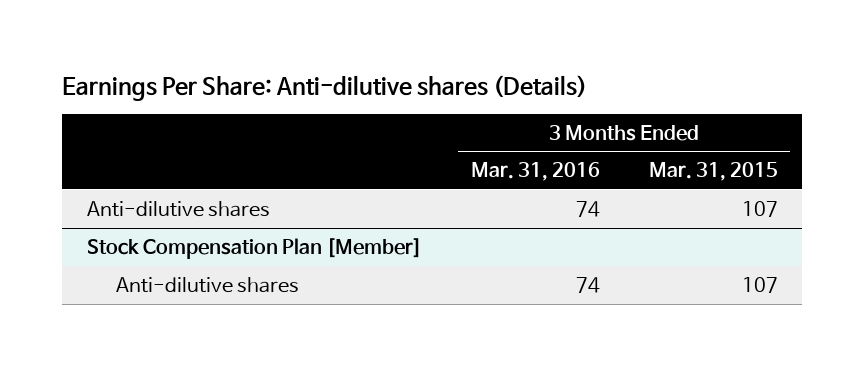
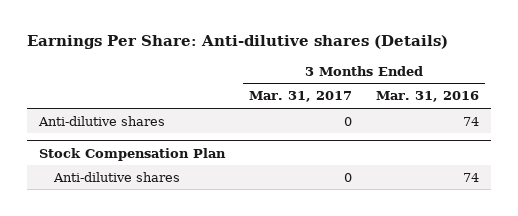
[648,162,778,182] Mar. 31, 2015 -> none
none -> [249,91,353,103] Mar. 31, 2017
[86,237,422,259] Stock Compensation Plan [Member] -> [39,147,227,161] Stock Compensation Plan

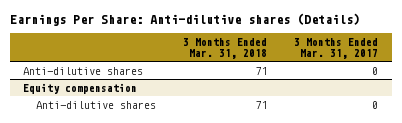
[376,91,480,103] Mar. 31, 2016 -> none
none -> [183,37,268,59] 3 Months Ended Mar. 31, 2018
[39,147,227,161] Stock Compensation Plan -> [23,82,138,94] Equity compensation

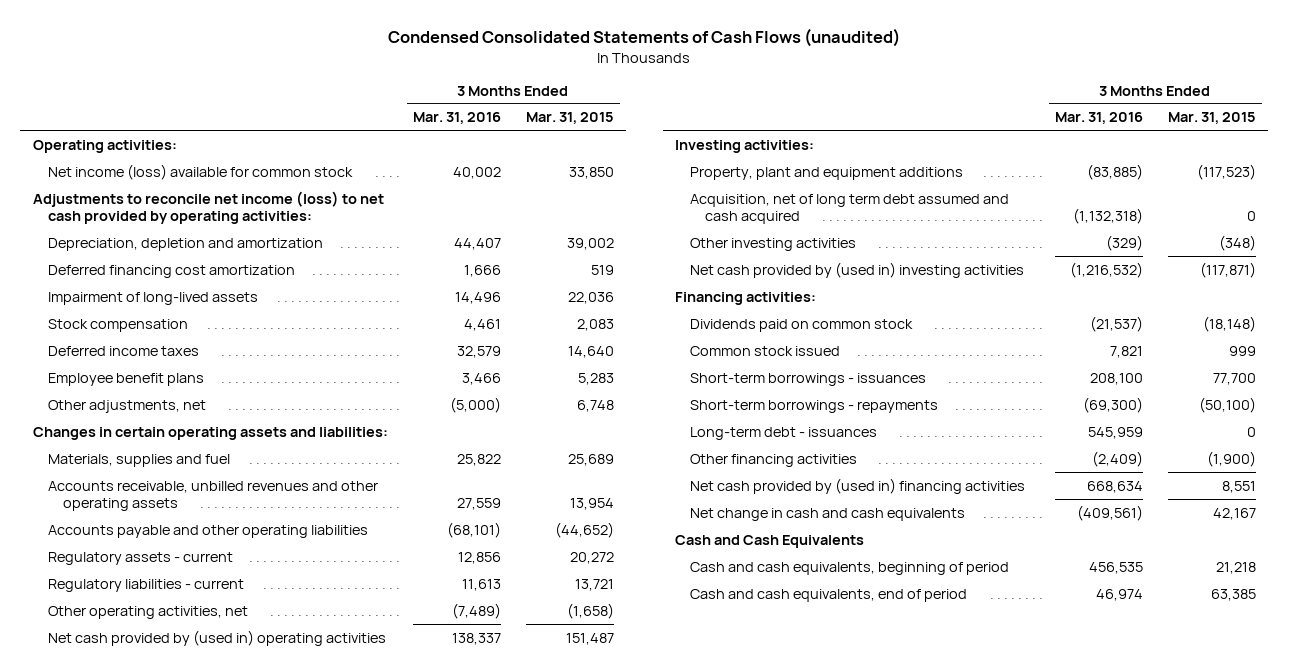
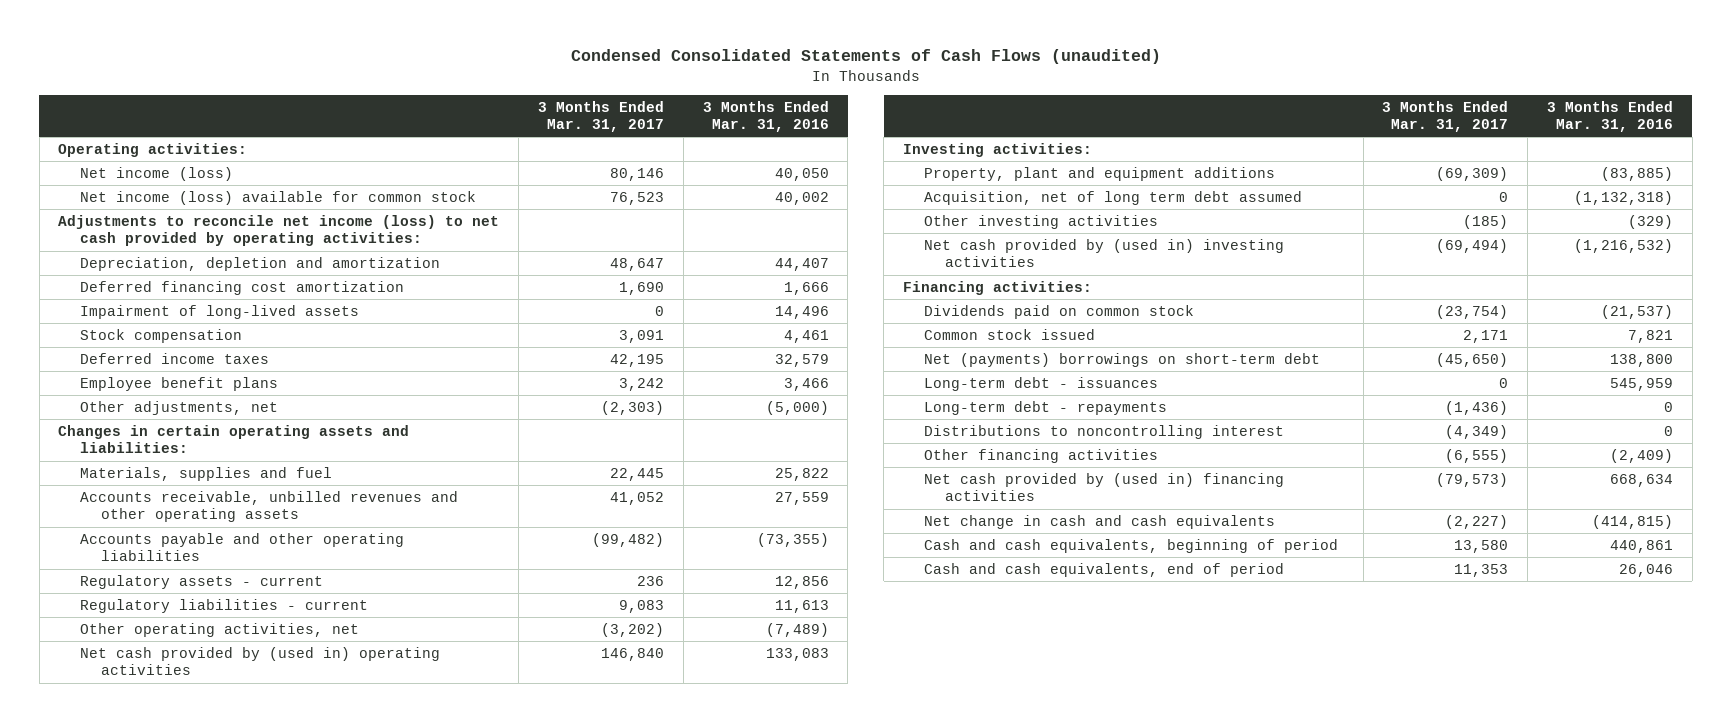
[525,112,614,125] Mar. 31, 2015 -> none
none -> [537,100,664,132] 3 Months Ended Mar. 31, 2017
none -> [79,166,233,181] Net income (loss)
[446,521,501,538] (68,101) -> [756,532,829,547] (73,355)
[451,632,501,645] 138,337 -> [765,647,829,661] 133,083
[690,193,1010,225] Acquisition, net of long term debt assumed and cash acquired -> [924,190,1303,205] Acquisition, net of long term debt assumed
[690,372,927,386] Short-term borrowings - issuances -> none
[690,399,939,413] Short-term borrowings - repayments -> none
none -> [924,352,1321,367] Net (payments) borrowings on short-term debt
none -> [924,400,1168,415] Long-term debt - repayments
none -> [924,424,1285,439] Distributions to noncontrolling interest
[675,534,865,548] Cash and Cash Equivalents -> none
[1077,504,1144,521] (409,561) -> [1592,514,1674,529] (414,815)
[1089,561,1144,574] 456,535 -> [1610,539,1674,553] 440,861
[1096,588,1144,601] 46,974 -> [1619,563,1674,577] 26,046

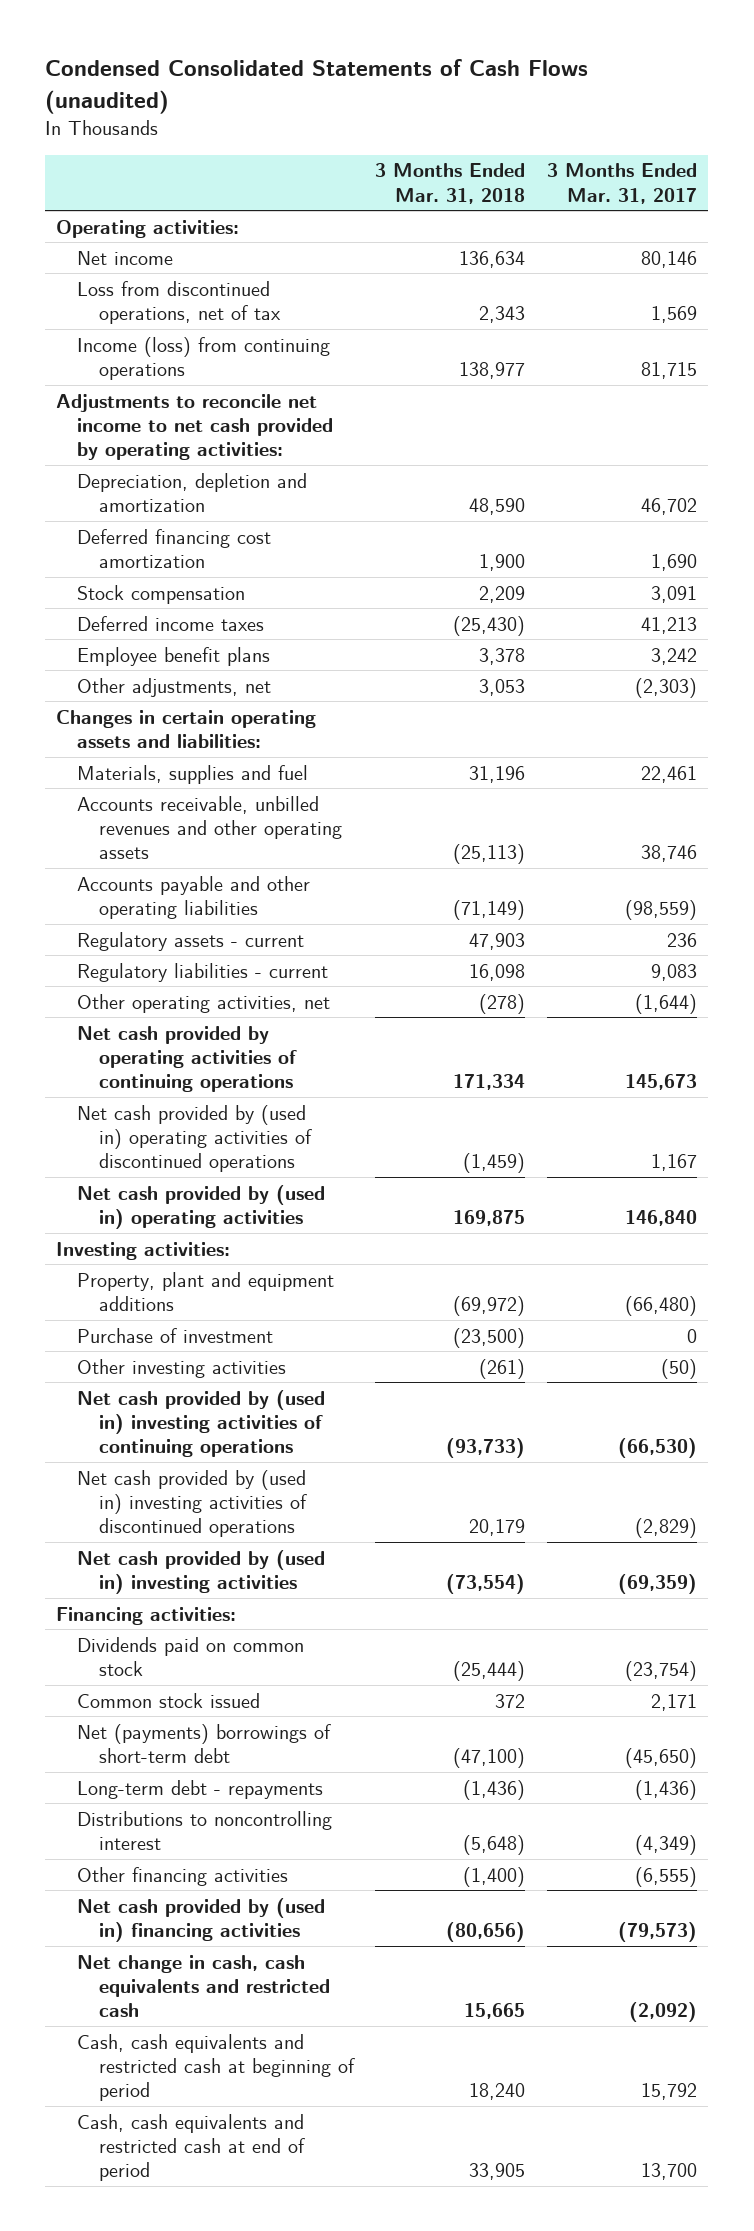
[702,100,829,132] 3 Months Ended Mar. 31, 2016 -> none
none -> [375,163,526,204] 3 Months Ended Mar. 31, 2018
[79,190,476,205] Net income (loss) available for common stock -> none
[79,166,233,181] Net income (loss) -> [77,250,174,265] Net income
none -> [77,280,281,324] Loss from discontinued operations, net of tax
none -> [77,336,331,380] Income (loss) from continuing operations
[58,214,500,247] Adjustments to reconcile net income (loss) to net cash provided by operating activities: -> [56,393,334,461] Adjustments to reconcile net income to net cash provided by operating activities:
[609,257,664,271] 48,647 -> [641,497,698,515] 46,702
[79,304,359,319] Impairment of long-lived assets -> none
[609,353,664,367] 42,195 -> [641,616,698,634] 41,213
[609,467,664,481] 22,445 -> [641,765,698,783] 22,461
[609,491,664,505] 41,052 -> [641,845,698,863] 38,746
[591,532,664,547] (99,482) -> [625,899,698,920] (98,559)
[600,622,664,637] (3,202) -> [635,993,698,1014] (1,644)
none -> [77,1025,297,1093] Net cash provided by operating activities of continuing operations
none -> [77,1104,312,1173] Net cash provided by (used in) operating activities of discontinued operations
[924,190,1303,205] Acquisition, net of long term debt assumed -> none
[1436,166,1509,181] (69,309) -> [625,1295,698,1316] (66,480)
none -> [77,1327,274,1343] Purchase of investment
[1463,214,1509,229] (185) -> [661,1358,698,1379] (50)
none -> [77,1389,326,1458] Net cash provided by (used in) investing activities of continuing operations
none -> [77,1469,307,1538] Net cash provided by (used in) investing activities of discontinued operations
[1436,238,1509,253] (69,494) -> [618,1573,698,1594] (69,359)
[924,376,1159,391] Long-term debt - issuances -> none
[924,352,1321,367] Net (payments) borrowings on short-term debt -> [77,1723,332,1763] Net (payments) borrowings of short-term debt
[924,514,1276,529] Net change in cash and cash equivalents -> [77,1954,330,2018] Net change in cash, cash equivalents and restricted cash
[1445,514,1509,529] (2,227) -> [629,2002,698,2023] (2,092)
[924,538,1339,553] Cash and cash equivalents, beginning of period -> [77,2033,355,2102] Cash, cash equivalents and restricted cash at beginning of period
[1454,539,1509,553] 13,580 -> [641,2083,698,2101] 15,792
[924,562,1285,577] Cash and cash equivalents, end of period -> [77,2113,305,2182] Cash, cash equivalents and restricted cash at end of period
[1454,563,1509,577] 11,353 -> [641,2163,698,2181] 13,700

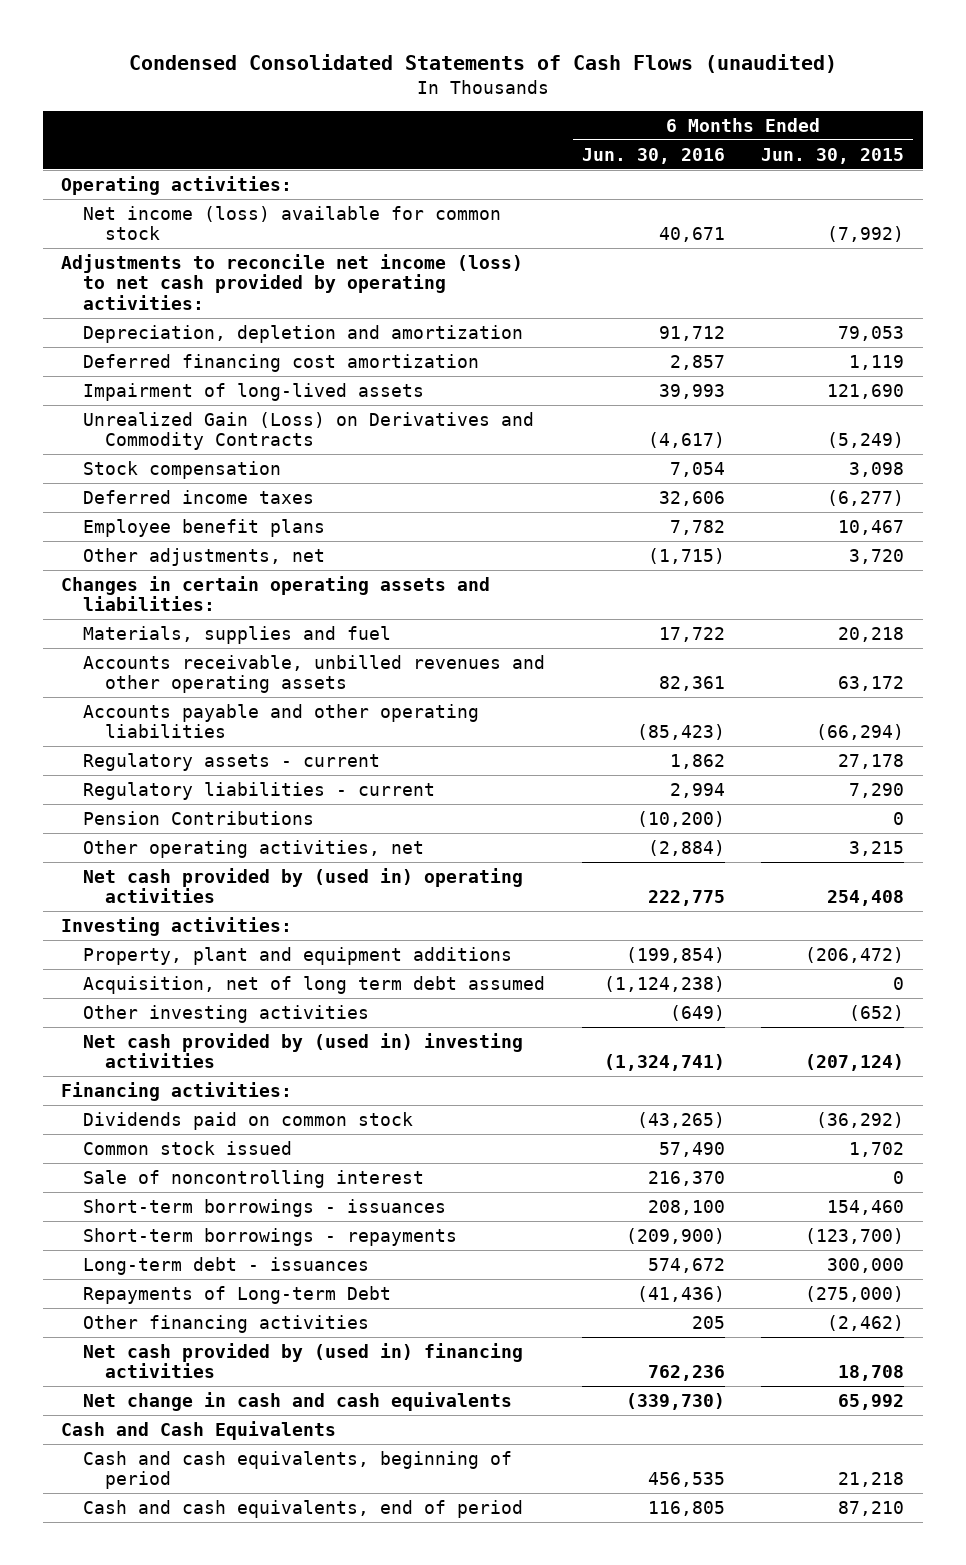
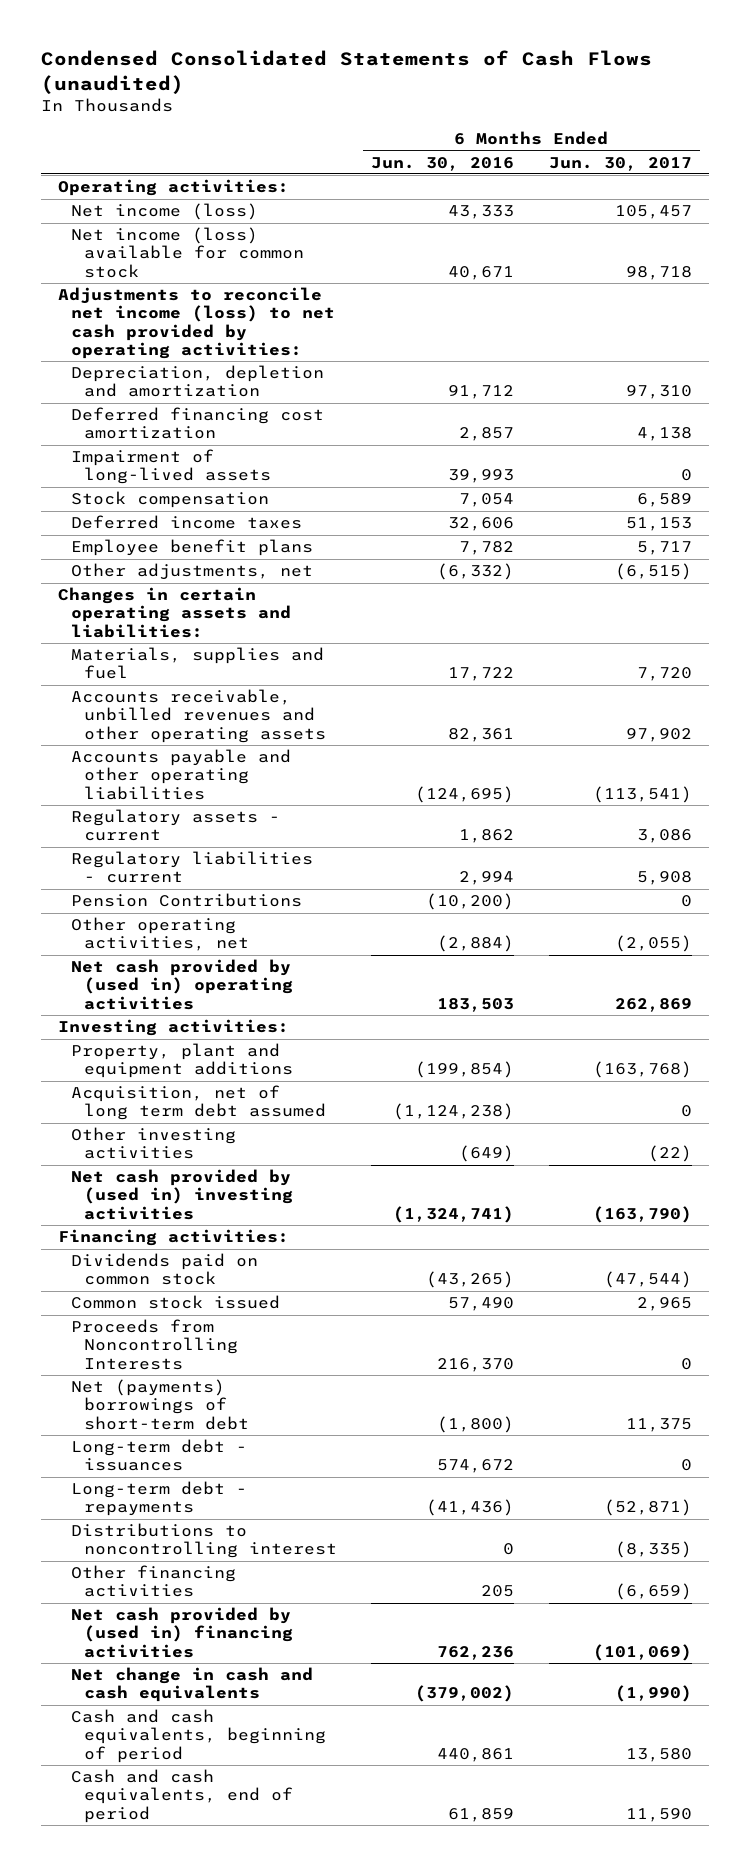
[761,147,905,164] Jun. 30, 2015 -> none
none -> [548,156,692,171] Jun. 30, 2017
none -> [71,203,259,221] Net income (loss)
[83,411,535,451] Unrealized Gain (Loss) on Derivatives and Commodity Contracts -> none
[647,547,725,564] (1,715) -> [437,563,515,581] (6,332)
[636,724,725,741] (85,423) -> [415,785,515,803] (124,695)
[647,890,725,907] 222,775 -> [437,997,515,1012] 183,503
[83,1198,447,1217] Short-term borrowings - issuances -> none
[83,1227,458,1246] Short-term borrowings - repayments -> none
[83,1169,425,1188] Sale of noncontrolling interest -> [71,1319,239,1370] Proceeds from Noncontrolling Interests
none -> [71,1379,250,1430] Net (payments) borrowings of short-term debt
[83,1285,392,1304] Repayments of Long-term Debt -> [71,1481,248,1517] Long-term debt - repayments
none -> [71,1523,338,1559] Distributions to noncontrolling interest
[61,1420,337,1440] Cash and Cash Equivalents -> none
[625,1392,725,1410] (339,730) -> [415,1685,515,1703] (379,002)
[647,1472,725,1488] 456,535 -> [437,1747,515,1762] 440,861
[647,1500,725,1516] 116,805 -> [448,1807,515,1822] 61,859

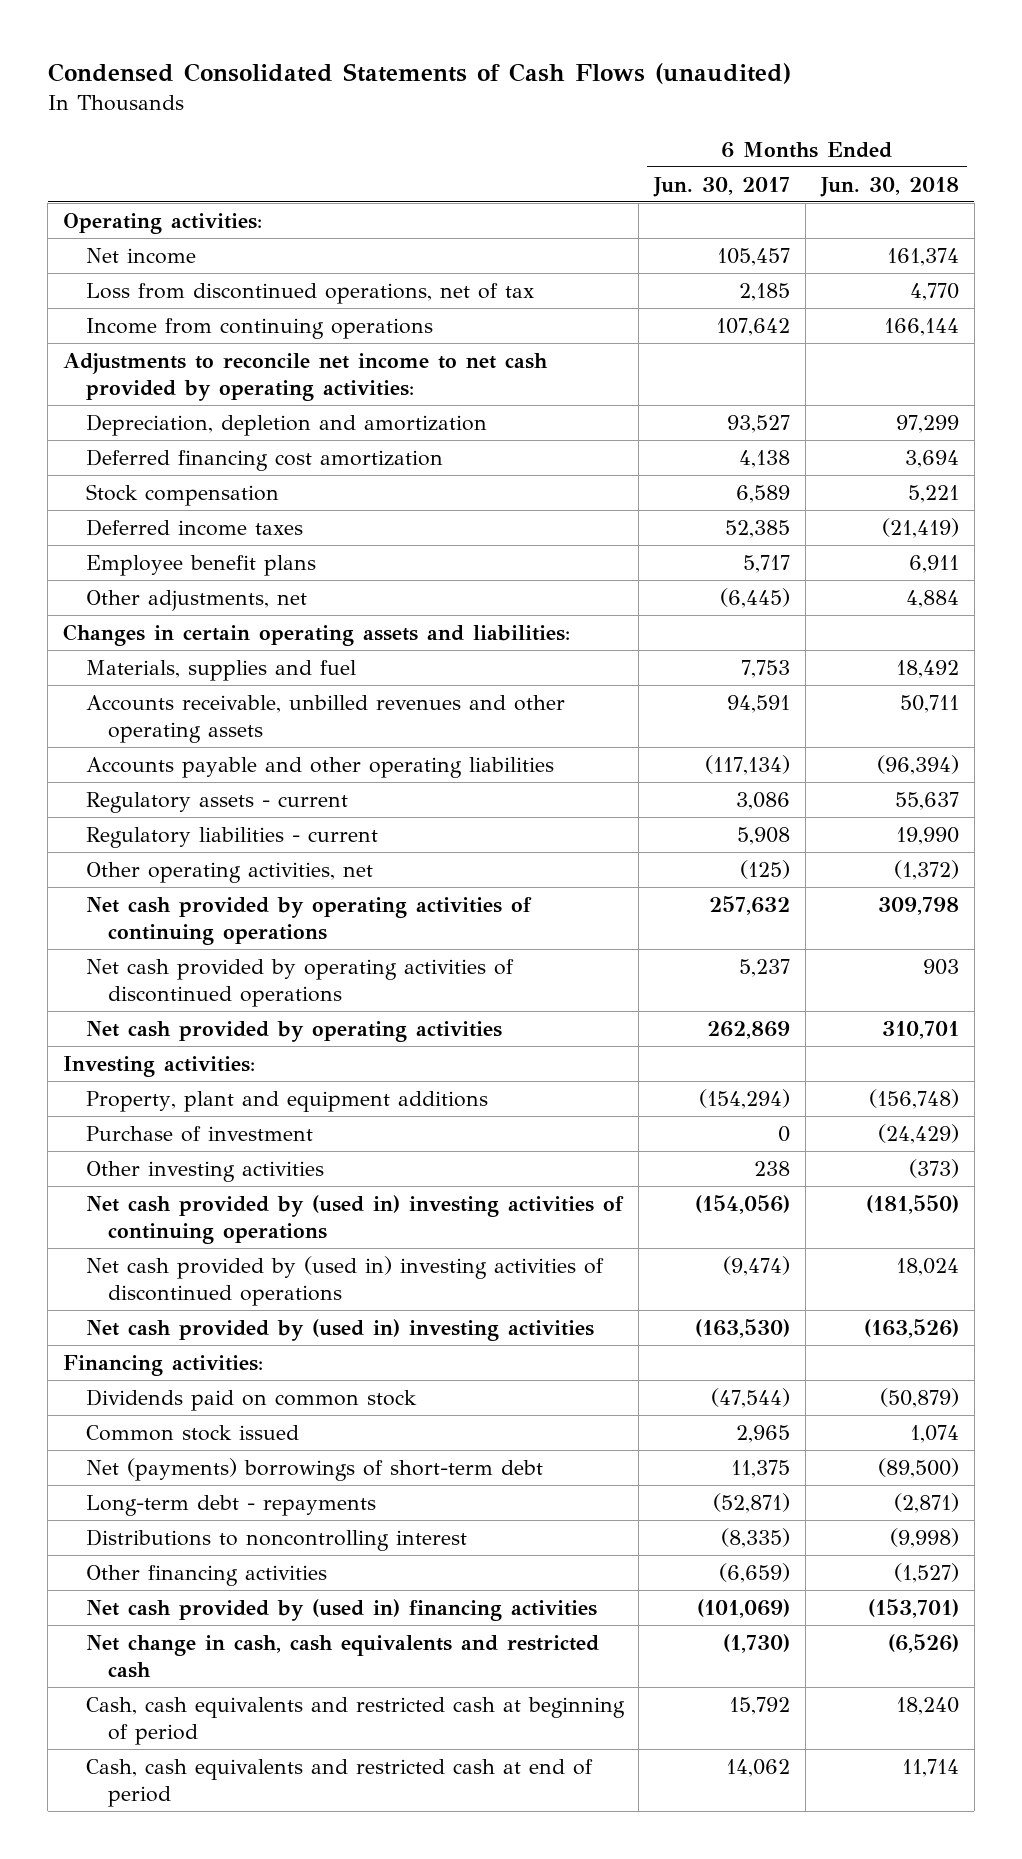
[371,156,515,171] Jun. 30, 2016 -> none
none -> [819,176,959,197] Jun. 30, 2018
[71,227,305,278] Net income (loss) available for common stock -> none
[71,203,259,221] Net income (loss) -> [85,247,196,264] Net income
none -> [85,282,534,304] Loss from discontinued operations, net of tax
none -> [85,317,433,339] Income from continuing operations
[58,287,336,359] Adjustments to reconcile net income (loss) to net cash provided by operating activities: -> [63,352,549,402] Adjustments to reconcile net income to net cash provided by operating activities:
[625,385,692,400] 97,310 -> [727,414,791,433] 93,527
[71,449,272,485] Impairment of long-lived assets -> none
[625,517,692,532] 51,153 -> [725,519,791,538] 52,385
[614,563,692,581] (6,515) -> [720,587,791,608] (6,445)
[636,667,692,682] 7,720 -> [741,659,791,678] 7,753
[625,727,692,742] 97,902 -> [727,694,791,713] 94,591
[592,785,692,803] (113,541) -> [705,754,791,775] (117,134)
[71,893,303,908] Pension Contributions -> none
[614,935,692,953] (2,055) -> [740,859,791,879] (125)
none -> [85,896,532,946] Net cash provided by operating activities of continuing operations
none -> [85,958,514,1008] Net cash provided by operating activities of discontinued operations
[71,959,294,1010] Net cash provided by (used in) operating activities -> [85,1020,502,1042] Net cash provided by operating activities
[71,1085,327,1121] Acquisition, net of long term debt assumed -> none
[592,1061,692,1079] (163,768) -> [699,1088,791,1109] (154,294)
none -> [85,1125,313,1142] Purchase of investment
[647,1145,692,1163] (22) -> [754,1160,791,1176] 238
none -> [85,1194,624,1245] Net cash provided by (used in) investing activities of continuing operations
none -> [85,1255,604,1307] Net cash provided by (used in) investing activities of discontinued operations
[592,1205,692,1223] (163,790) -> [695,1318,791,1338] (163,530)
[71,1319,239,1370] Proceeds from Noncontrolling Interests -> none
[71,1439,248,1472] Long-term debt - issuances -> none
[71,1667,314,1703] Net change in cash and cash equivalents -> [85,1634,599,1679] Net change in cash, cash equivalents and restricted cash
[614,1685,692,1703] (1,990) -> [723,1633,791,1653] (1,730)
[71,1709,327,1763] Cash and cash equivalents, beginning of period -> [85,1696,625,1746] Cash, cash equivalents and restricted cash at beginning of period
[625,1747,692,1762] 13,580 -> [729,1696,791,1715] 15,792
[71,1769,294,1823] Cash and cash equivalents, end of period -> [85,1758,593,1808] Cash, cash equivalents and restricted cash at end of period
[625,1807,692,1822] 11,590 -> [726,1758,791,1777] 14,062

